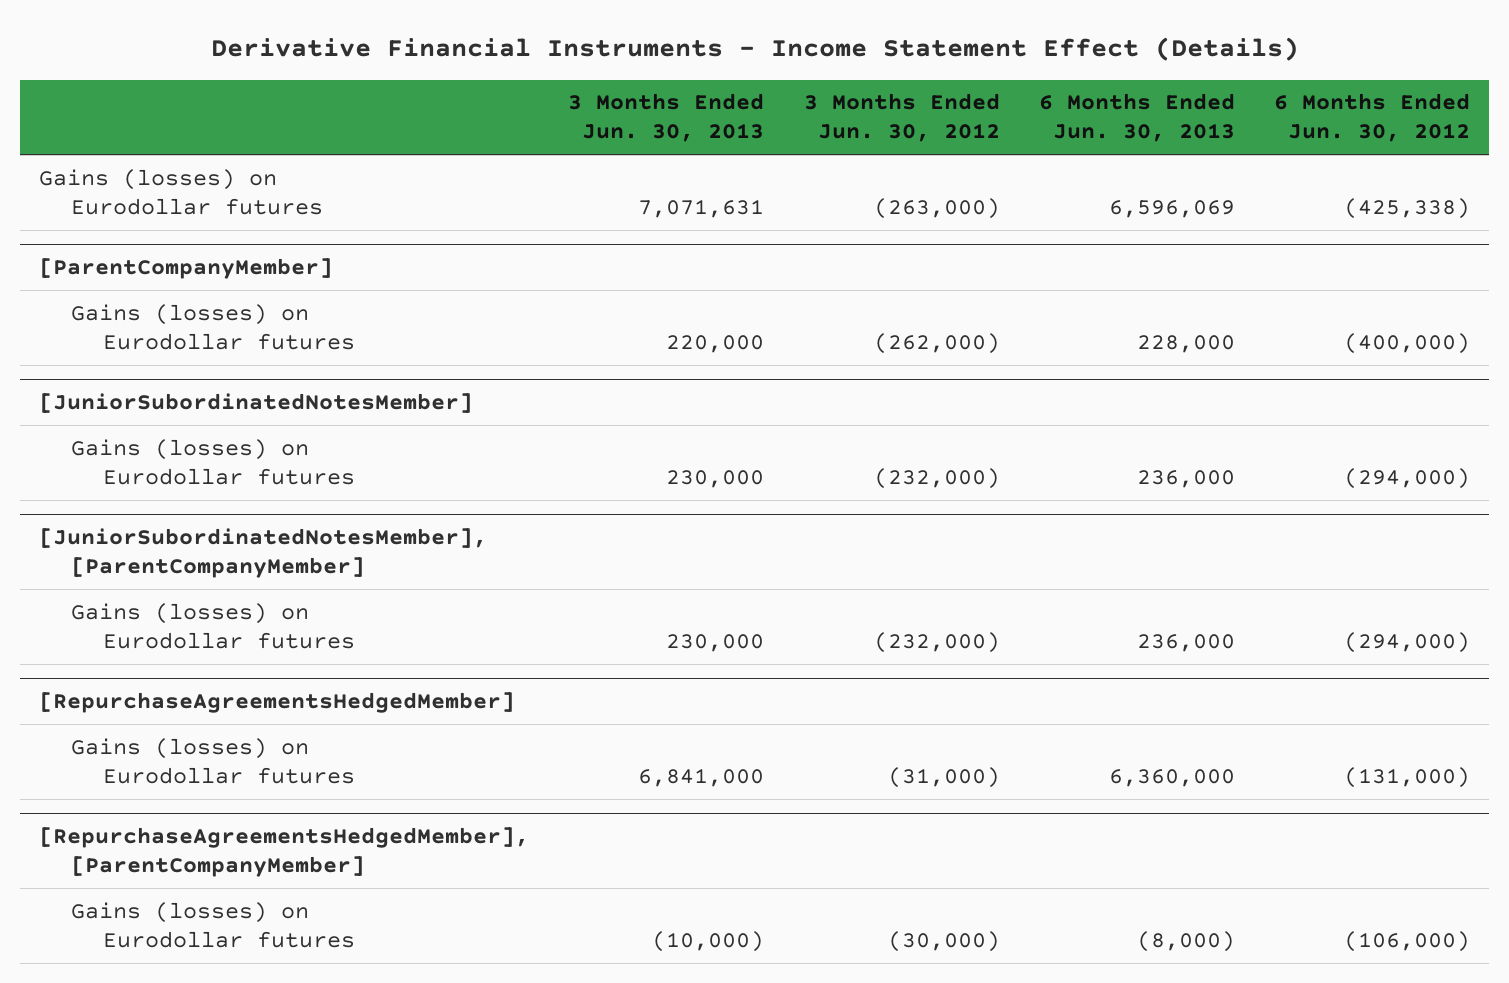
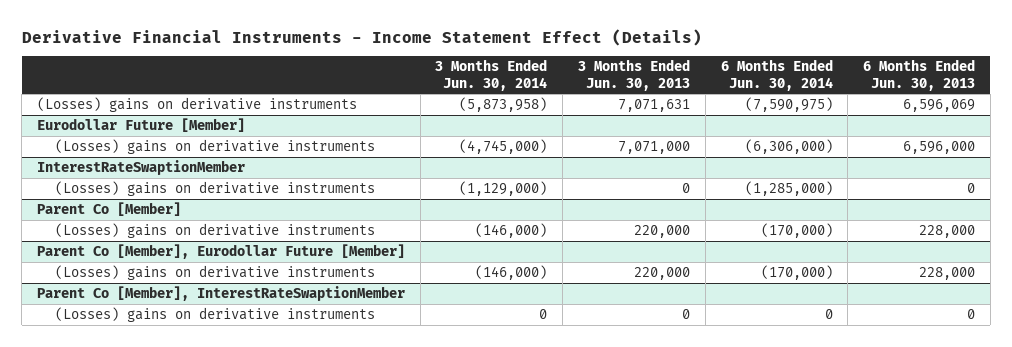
[803,93,1000,143] 3 Months Ended Jun. 30, 2012 -> none
[1273,93,1470,143] 6 Months Ended Jun. 30, 2012 -> none
none -> [435,59,548,91] 3 Months Ended Jun. 30, 2014
none -> [720,59,833,91] 6 Months Ended Jun. 30, 2014
[39,258,334,280] [ParentCompanyMember] -> none
[39,393,474,414] [JuniorSubordinatedNotesMember] -> none
[39,528,488,579] [JuniorSubordinatedNotesMember], [ParentCompanyMember] -> none
[39,692,516,714] [RepurchaseAgreementsHedgedMember] -> none
[39,827,530,878] [RepurchaseAgreementsHedgedMember], [ParentCompanyMember] -> none
[39,168,324,215] Gains (losses) on Eurodollar futures -> [36,97,357,113] (Losses) gains on derivative instruments
none -> [36,118,245,133] Eurodollar Future [Member]
[71,303,355,350] Gains (losses) on Eurodollar futures -> [55,139,376,155] (Losses) gains on derivative instruments
[666,334,765,353] 220,000 -> [617,141,690,155] 7,071,000
[1136,334,1235,353] 228,000 -> [903,141,976,155] 6,596,000
none -> [36,160,245,176] InterestRateSwaptionMember
[71,438,355,485] Gains (losses) on Eurodollar futures -> [55,181,376,197] (Losses) gains on derivative instruments
[666,469,765,488] 230,000 -> [681,183,690,194] 0
[1136,469,1235,488] 236,000 -> [967,183,976,194] 0
none -> [36,202,181,217] Parent Co [Member]
[71,602,355,649] Gains (losses) on Eurodollar futures -> [55,223,376,239] (Losses) gains on derivative instruments
[666,633,765,652] 230,000 -> [633,225,690,239] 220,000
[1136,633,1235,652] 236,000 -> [919,225,976,239] 228,000
none -> [36,244,405,260] Parent Co [Member], Eurodollar Future [Member]
[71,737,355,784] Gains (losses) on Eurodollar futures -> [55,265,376,281] (Losses) gains on derivative instruments
[638,767,765,787] 6,841,000 -> [633,267,690,281] 220,000
[1108,768,1235,787] 6,360,000 -> [919,267,976,281] 228,000
none -> [36,286,405,302] Parent Co [Member], InterestRateSwaptionMember
[71,901,355,948] Gains (losses) on Eurodollar futures -> [55,307,376,323] (Losses) gains on derivative instruments
[652,930,765,952] (10,000) -> [681,309,690,320] 0
[1136,930,1235,952] (8,000) -> [967,309,976,320] 0

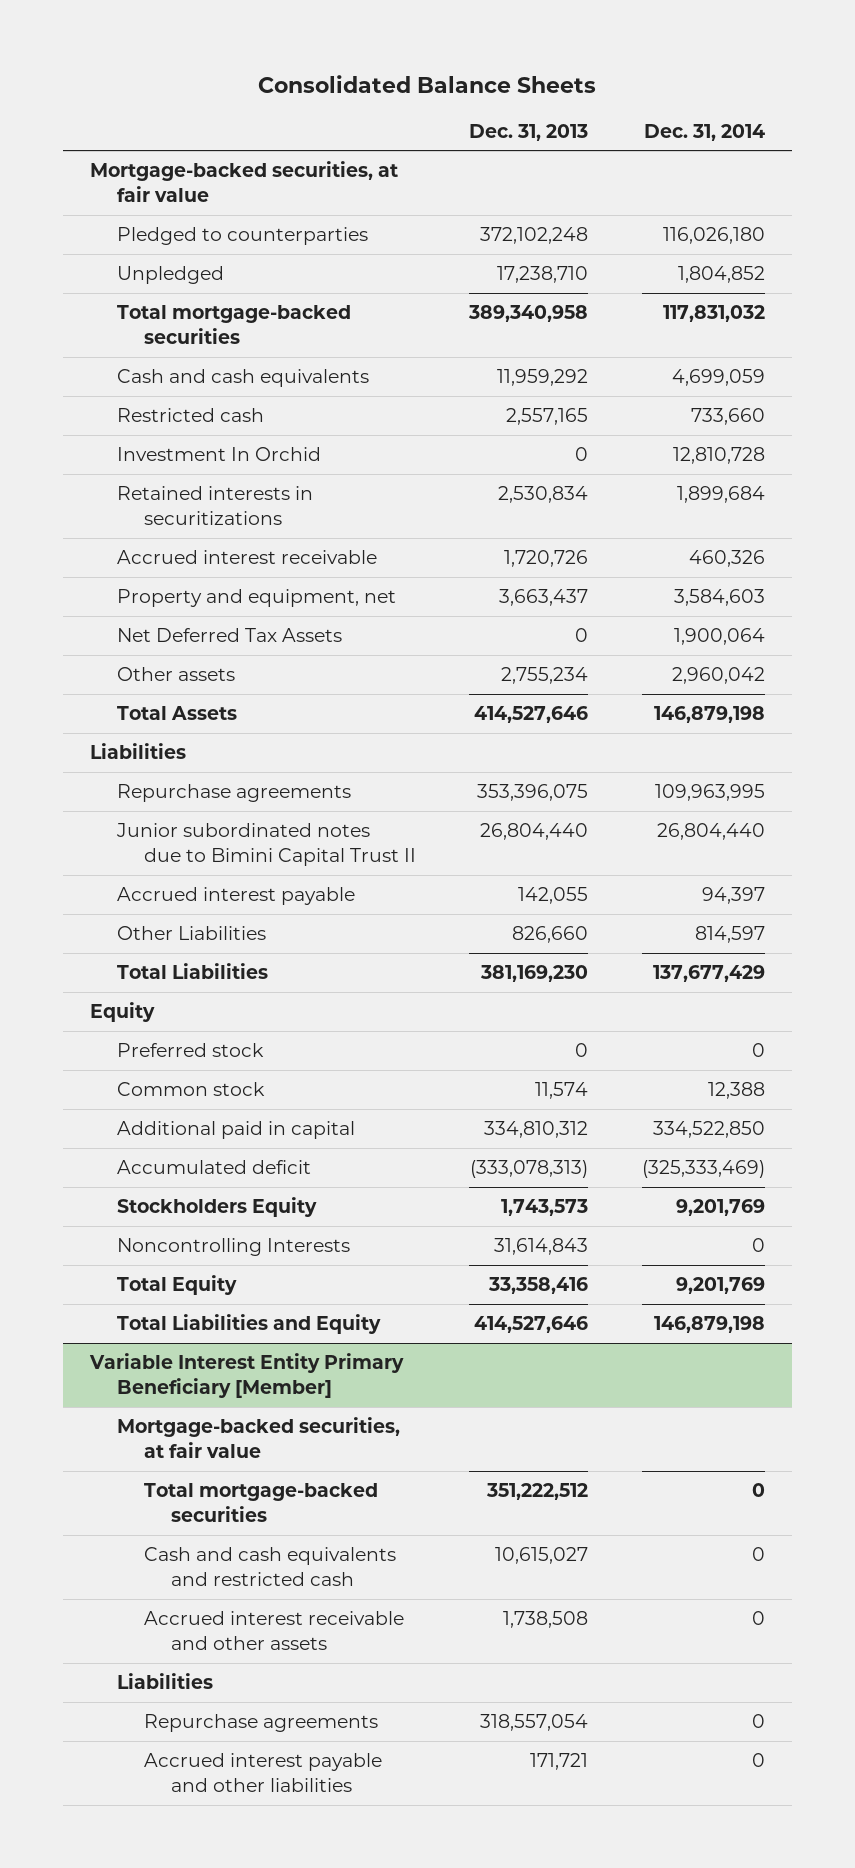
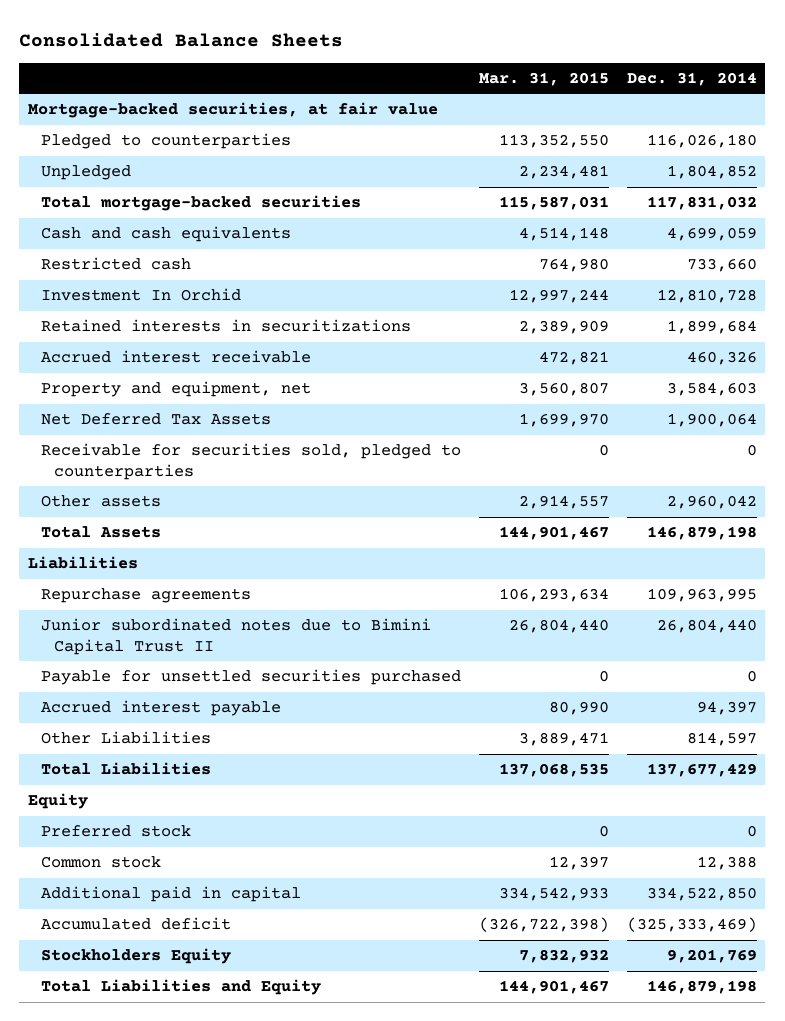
[469,123,589,141] Dec. 31, 2013 -> none
none -> [478,71,609,86] Mar. 31, 2015
none -> [41,443,462,480] Receivable for securities sold, pledged to counterparties
none -> [41,669,462,686] Payable for unsettled securities purchased
[116,1238,350,1257] Noncontrolling Interests -> none
[116,1275,237,1296] Total Equity -> none
[88,1353,404,1398] Variable Interest Entity Primary Beneficiary [Member] -> none
[116,1417,400,1458] Mortgage-backed securities, at fair value -> none
[143,1483,378,1522] Total mortgage-backed securities -> none
[143,1547,396,1586] Cash and cash equivalents and restricted cash -> none
[143,1611,404,1650] Accrued interest receivable and other assets -> none
[116,1673,213,1690] Liabilities -> none
[143,1714,378,1733] Repurchase agreements -> none
[143,1753,382,1792] Accrued interest payable and other liabilities -> none

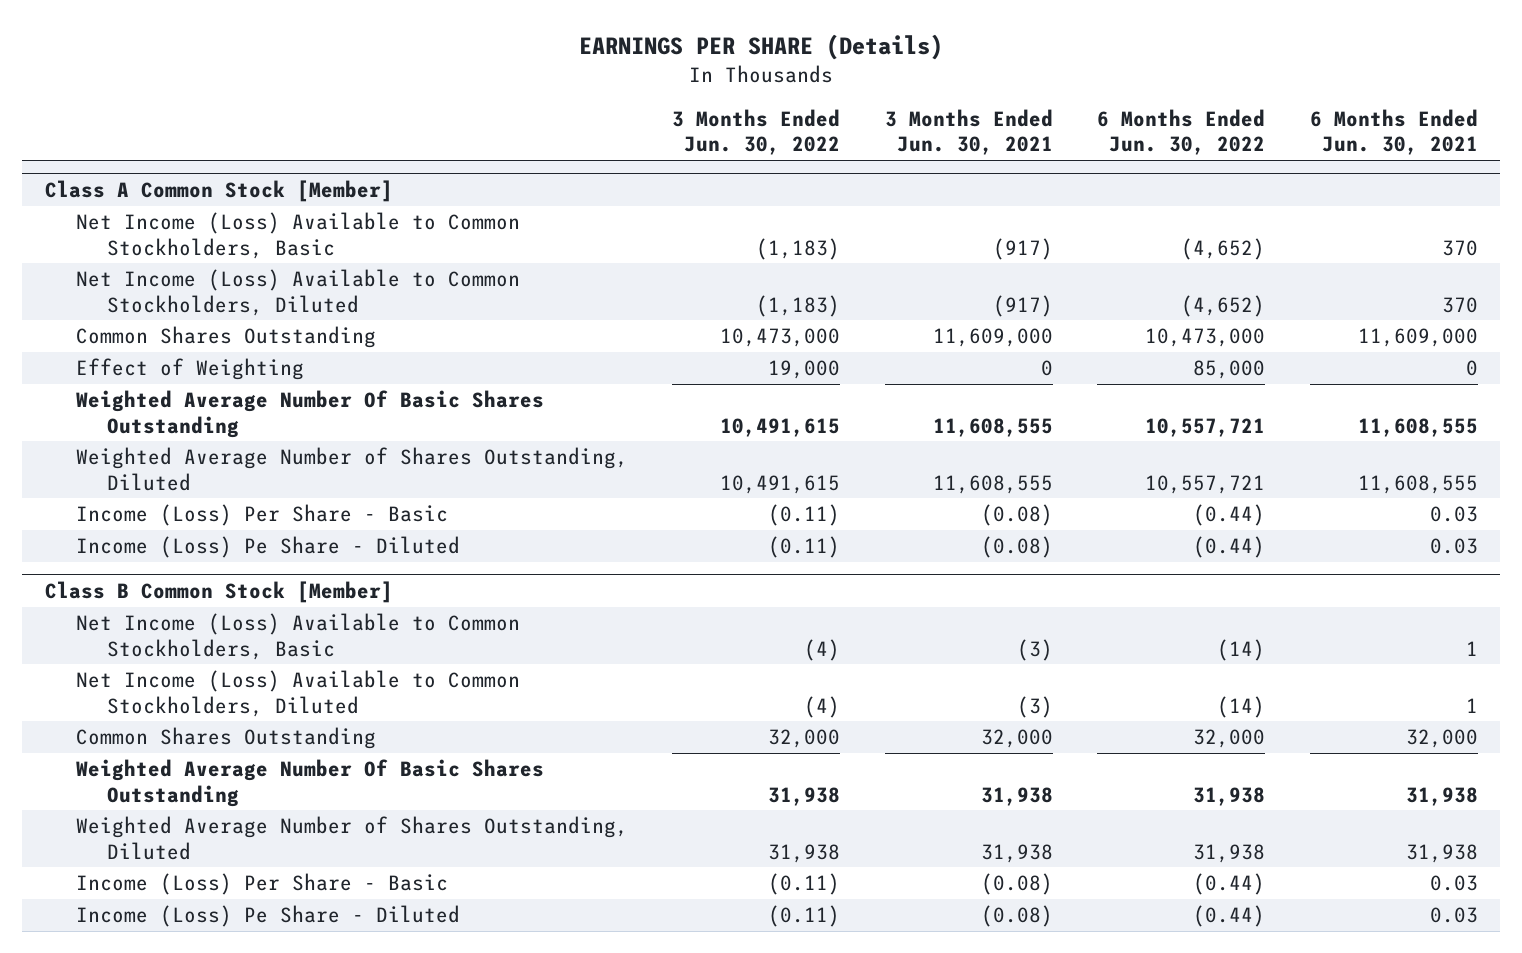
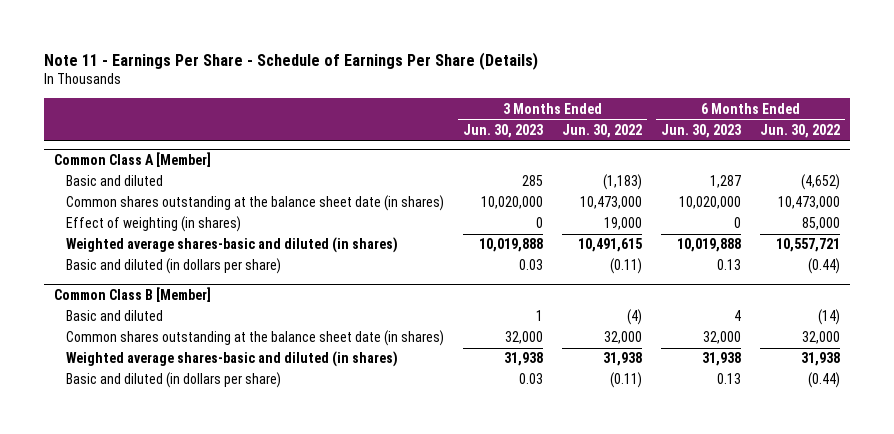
[579,34,944,61] EARNINGS PER SHARE (Details) -> [44,51,539,70] Note 11 - Earnings Per Share - Schedule of Earnings Per Share (Details)
[884,108,1053,156] 3 Months Ended Jun. 30, 2021 -> none
[1309,108,1478,156] 6 Months Ended Jun. 30, 2021 -> none
none -> [463,123,544,138] Jun. 30, 2023
none -> [661,123,742,138] Jun. 30, 2023
[75,269,520,316] Net Income (Loss) Available to Common Stockholders, Diluted -> none
[75,447,628,491] Weighted Average Number of Shares Outstanding, Diluted -> none
[75,536,460,559] Income (Loss) Pe Share - Diluted -> none
[75,670,520,717] Net Income (Loss) Available to Common Stockholders, Diluted -> none
[75,816,628,860] Weighted Average Number of Shares Outstanding, Diluted -> none
[75,905,460,928] Income (Loss) Pe Share - Diluted -> none
[44,179,393,202] Class A Common Stock [Member] -> [53,152,211,168] Common Class A [Member]
[75,212,520,259] Net Income (Loss) Available to Common Stockholders, Basic -> [66,175,164,187] Basic and diluted
[75,326,376,349] Common Shares Outstanding -> [66,195,445,212] Common shares outstanding at the balance sheet date (in shares)
[75,358,304,381] Effect of Weighting -> [66,216,242,233] Effect of weighting (in shares)
[75,390,544,438] Weighted Average Number Of Basic Shares Outstanding -> [66,237,399,254] Weighted average shares-basic and diluted (in shares)
[75,504,448,527] Income (Loss) Per Share - Basic -> [66,258,282,275] Basic and diluted (in dollars per share)
[44,580,393,603] Class B Common Stock [Member] -> [53,287,211,303] Common Class B [Member]
[75,613,520,660] Net Income (Loss) Available to Common Stockholders, Basic -> [66,310,164,322] Basic and diluted
[75,727,376,750] Common Shares Outstanding -> [66,330,445,347] Common shares outstanding at the balance sheet date (in shares)
[75,759,544,807] Weighted Average Number Of Basic Shares Outstanding -> [66,351,399,368] Weighted average shares-basic and diluted (in shares)
[75,873,448,896] Income (Loss) Per Share - Basic -> [66,372,282,389] Basic and diluted (in dollars per share)

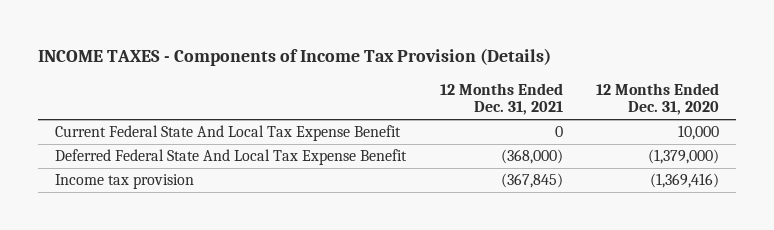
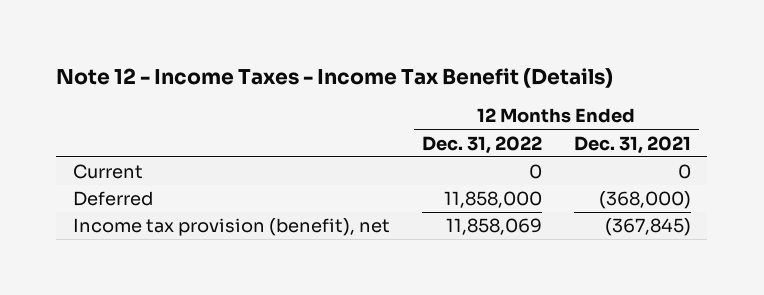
[38,48,552,67] INCOME TAXES - Components of Income Tax Provision (Details) -> [56,68,614,89] Note 12 - Income Taxes - Income Tax Benefit (Details)
[595,82,719,116] 12 Months Ended Dec. 31, 2020 -> none
none -> [421,135,542,154] Dec. 31, 2022
[55,125,402,142] Current Federal State And Local Tax Expense Benefit -> [72,164,143,180] Current
[55,149,408,166] Deferred Federal State And Local Tax Expense Benefit -> [72,191,153,207] Deferred
[55,174,195,190] Income tax provision -> [72,218,390,237] Income tax provision (benefit), net

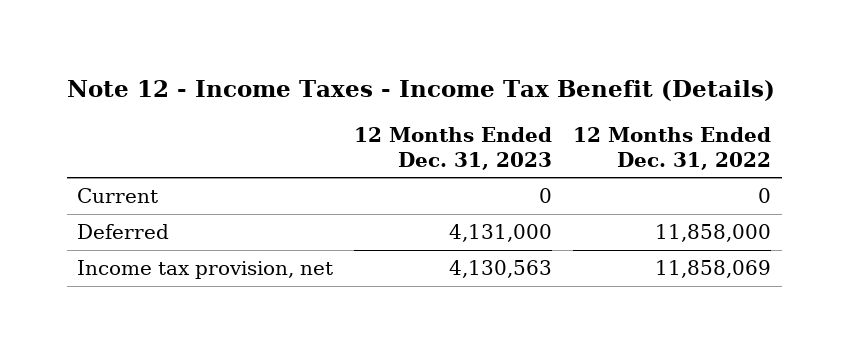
[573,135,691,154] Dec. 31, 2021 -> none
none -> [354,126,553,170] 12 Months Ended Dec. 31, 2023
[72,218,390,237] Income tax provision (benefit), net -> [77,259,334,279] Income tax provision, net

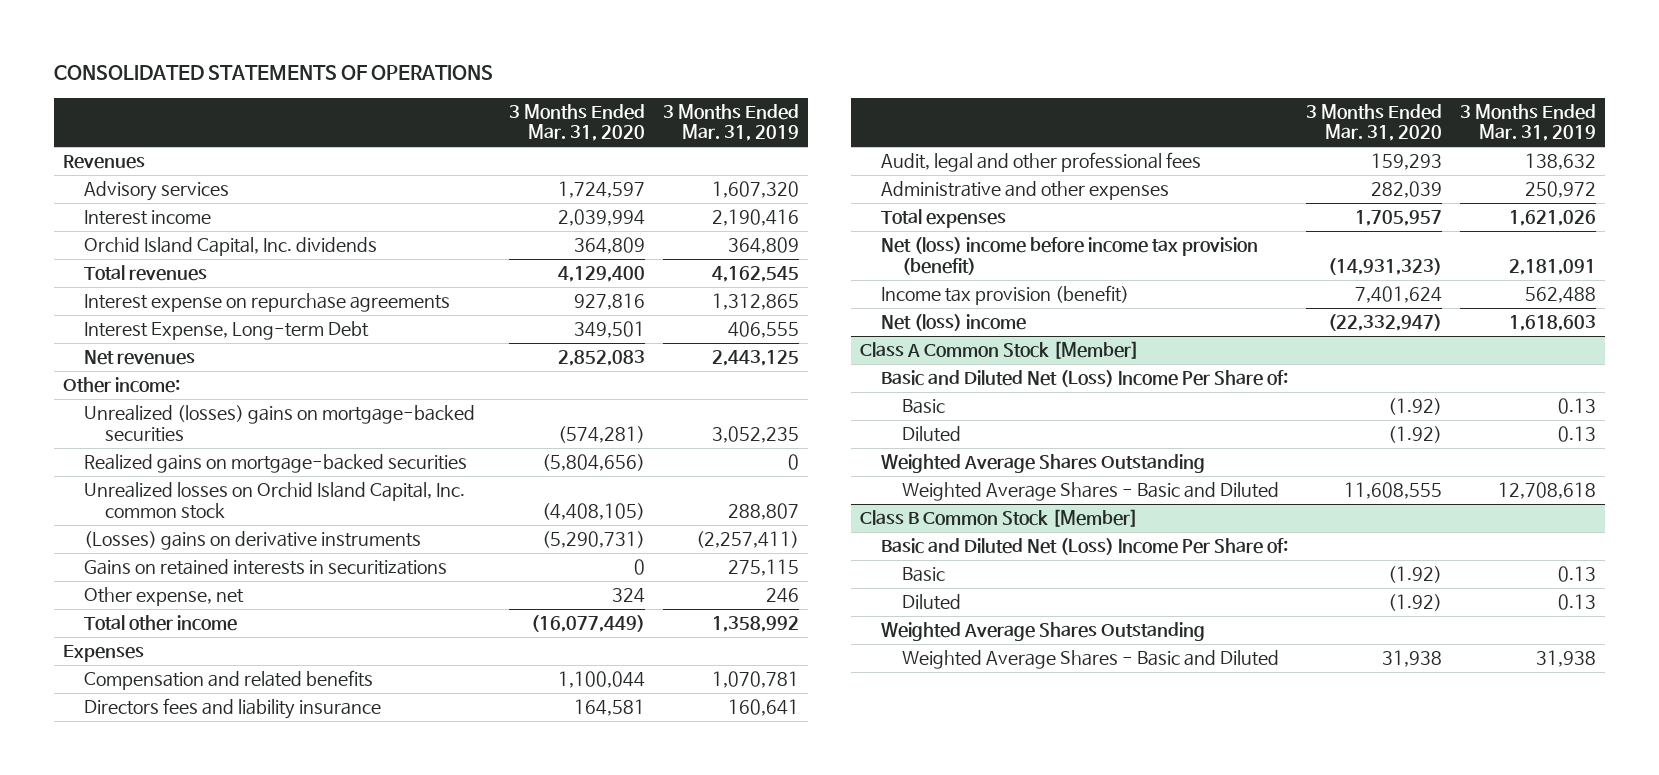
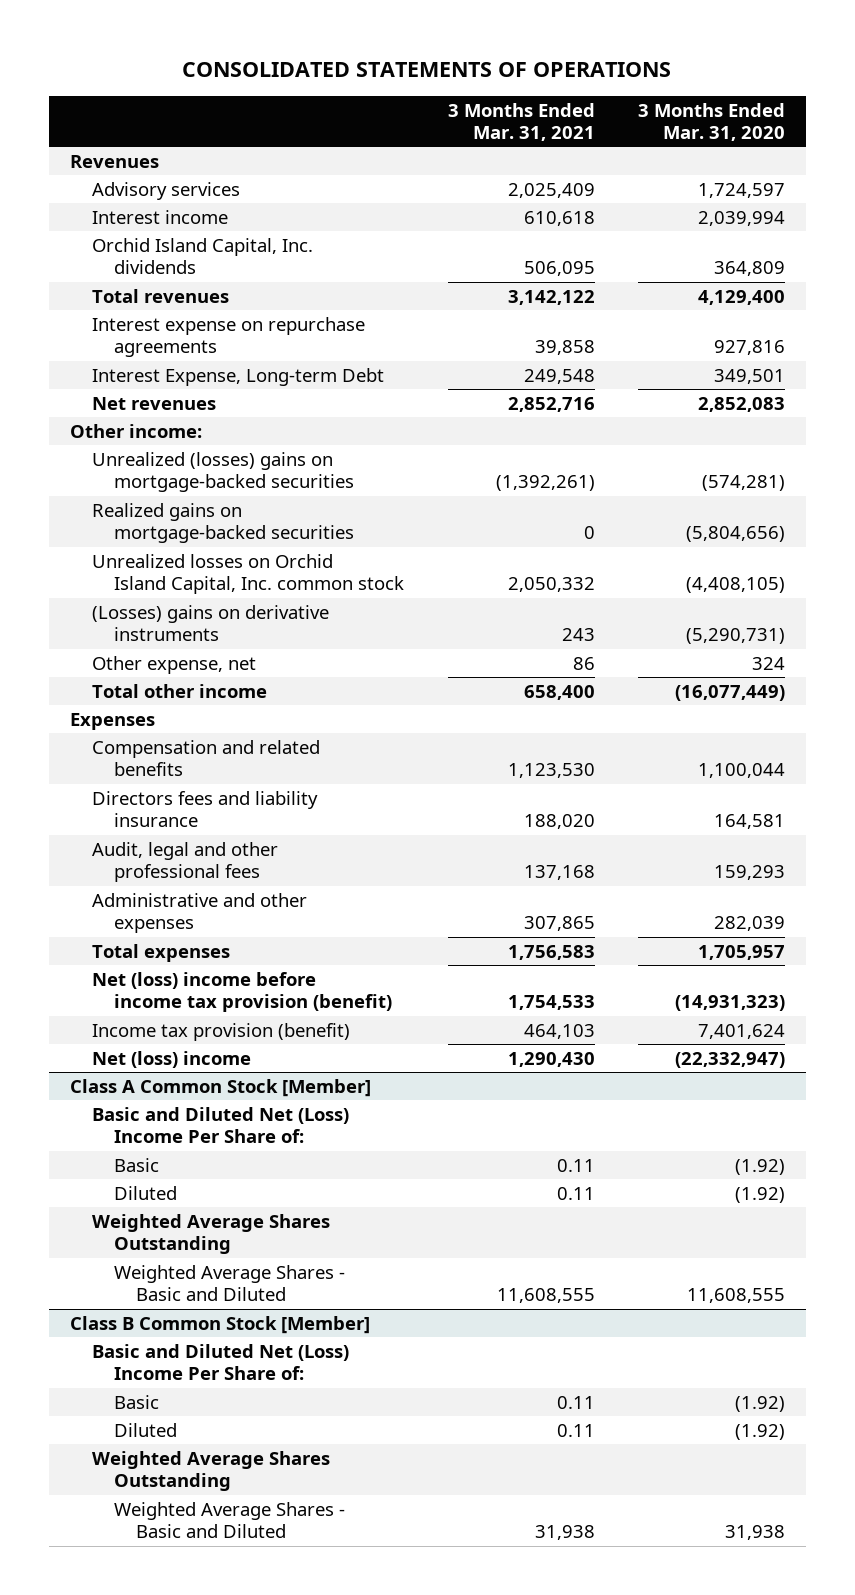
[662,103,799,142] 3 Months Ended Mar. 31, 2019 -> none
none -> [447,102,595,142] 3 Months Ended Mar. 31, 2021
[83,559,447,576] Gains on retained interests in securitizations -> none

